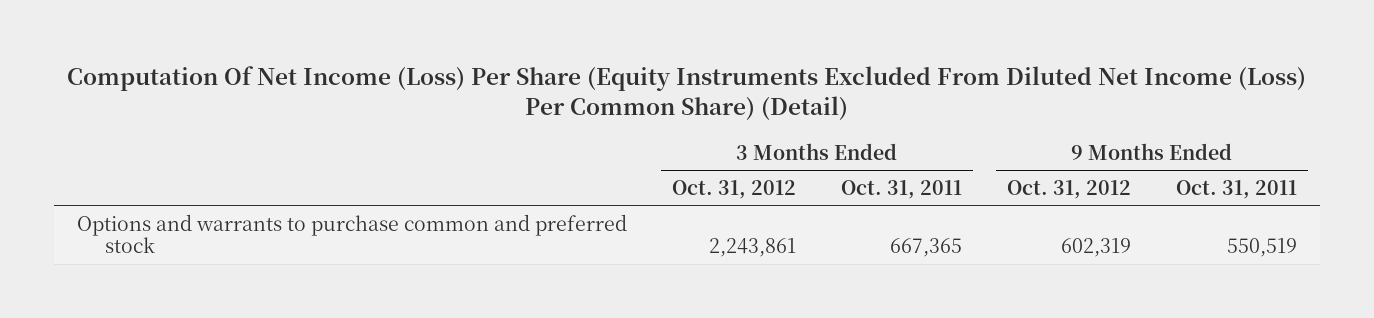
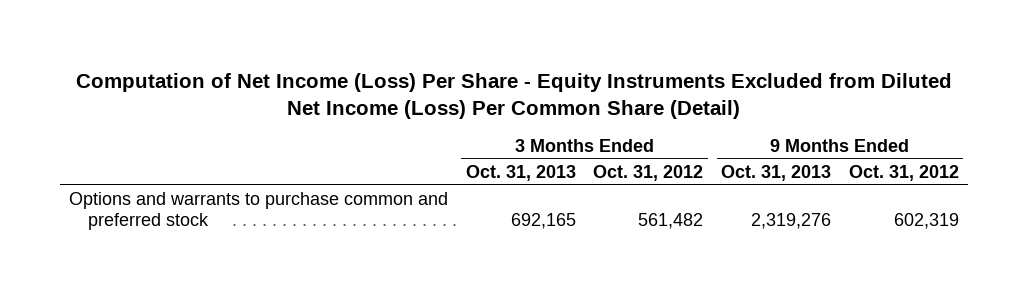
[67,65,1307,121] Computation Of Net Income (Loss) Per Share (Equity Instruments Excluded From Diluted Net Income (Loss) Per Common Share) (Detail) -> [75,72,952,120] Computation of Net Income (Loss) Per Share - Equity Instruments Excluded from Diluted Net Income (Loss) Per Common Share (Detail)
[841,179,963,199] Oct. 31, 2011 -> none
[1176,179,1298,199] Oct. 31, 2011 -> none
none -> [465,164,576,181] Oct. 31, 2013
none -> [721,164,832,181] Oct. 31, 2013
[709,238,797,258] 2,243,861 -> [638,212,704,229] 561,482

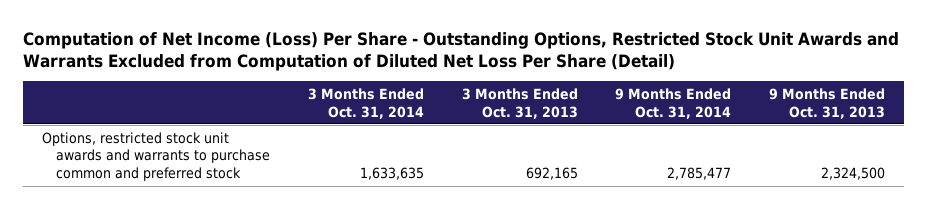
[75,72,952,120] Computation of Net Income (Loss) Per Share - Equity Instruments Excluded from Diluted Net Income (Loss) Per Common Share (Detail) -> [22,31,899,71] Computation of Net Income (Loss) Per Share - Outstanding Options, Restricted Stock Unit Awards and Warrants Excluded from Computation of Diluted Net Loss Per Share (Detail)
[593,164,704,181] Oct. 31, 2012 -> none
[848,164,959,181] Oct. 31, 2012 -> none
none -> [307,87,424,119] 3 Months Ended Oct. 31, 2014
none -> [615,87,732,119] 9 Months Ended Oct. 31, 2014
[68,192,448,230] Options and warrants to purchase common and preferred stock -> [41,131,270,182] Options, restricted stock unit awards and warrants to purchase common and preferred stock
[751,212,832,229] 2,319,276 -> [821,167,886,181] 2,324,500

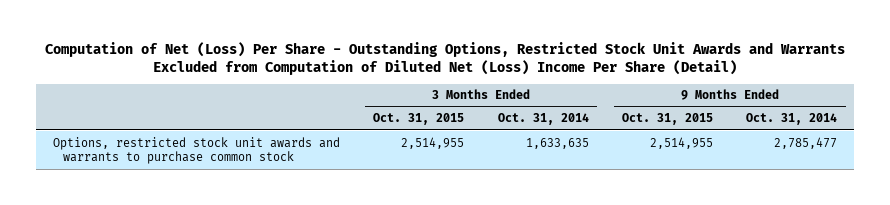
[22,31,899,71] Computation of Net Income (Loss) Per Share - Outstanding Options, Restricted Stock Unit Awards and Warrants Excluded from Computation of Diluted Net Loss Per Share (Detail) -> [45,42,846,76] Computation of Net (Loss) Per Share - Outstanding Options, Restricted Stock Unit Awards and Warrants Excluded from Computation of Diluted Net (Loss) Income Per Share (Detail)
[461,87,578,119] 3 Months Ended Oct. 31, 2013 -> none
[769,87,886,119] 9 Months Ended Oct. 31, 2013 -> none
none -> [373,113,465,126] Oct. 31, 2015
none -> [621,113,713,126] Oct. 31, 2015
[41,131,270,182] Options, restricted stock unit awards and warrants to purchase common and preferred stock -> [52,136,340,165] Options, restricted stock unit awards and warrants to purchase common stock

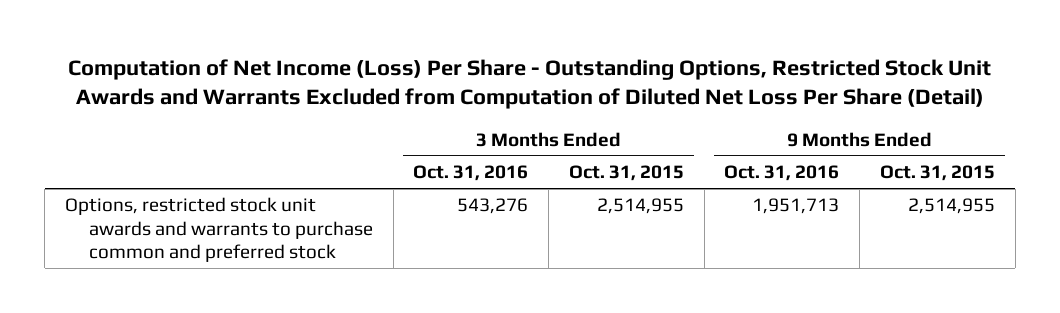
[45,42,846,76] Computation of Net (Loss) Per Share - Outstanding Options, Restricted Stock Unit Awards and Warrants Excluded from Computation of Diluted Net (Loss) Income Per Share (Detail) -> [67,58,991,110] Computation of Net Income (Loss) Per Share - Outstanding Options, Restricted Stock Unit Awards and Warrants Excluded from Computation of Diluted Net Loss Per Share (Detail)
[497,113,589,126] Oct. 31, 2014 -> none
[746,113,838,126] Oct. 31, 2014 -> none
none -> [413,165,529,182] Oct. 31, 2016
none -> [724,165,840,182] Oct. 31, 2016
[52,136,340,165] Options, restricted stock unit awards and warrants to purchase common stock -> [64,197,373,262] Options, restricted stock unit awards and warrants to purchase common and preferred stock

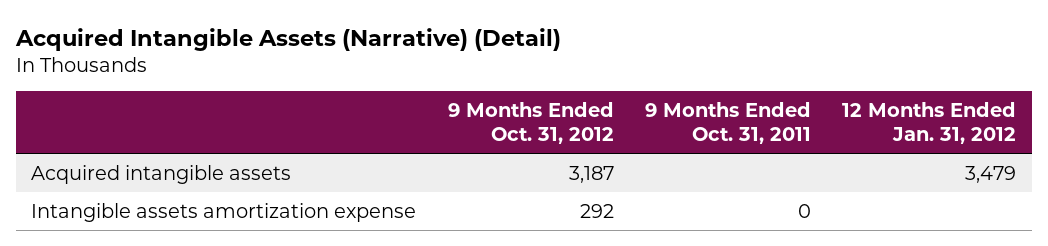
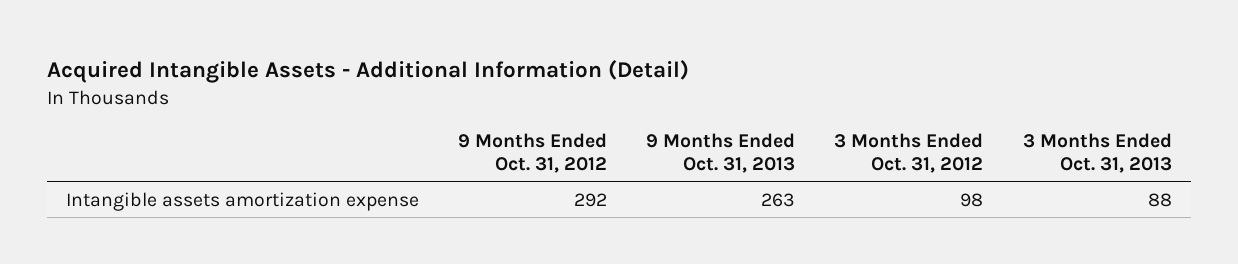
[14,27,561,51] Acquired Intangible Assets (Narrative) (Detail) -> [46,60,689,84] Acquired Intangible Assets - Additional Information (Detail)
[645,101,812,145] 9 Months Ended Oct. 31, 2011 -> none
[842,101,1017,145] 12 Months Ended Jan. 31, 2012 -> none
none -> [646,133,796,173] 9 Months Ended Oct. 31, 2013
none -> [834,133,984,173] 3 Months Ended Oct. 31, 2012
none -> [1022,133,1172,173] 3 Months Ended Oct. 31, 2013
[31,164,292,184] Acquired intangible assets -> none

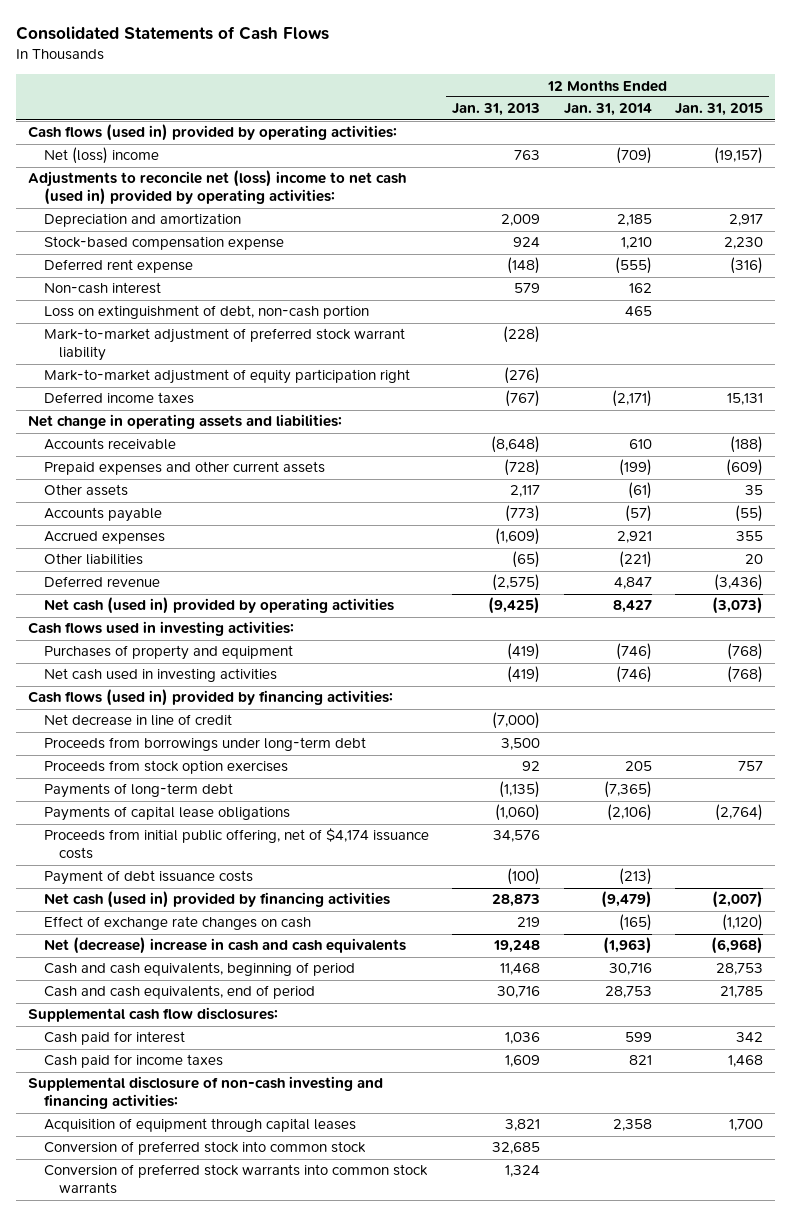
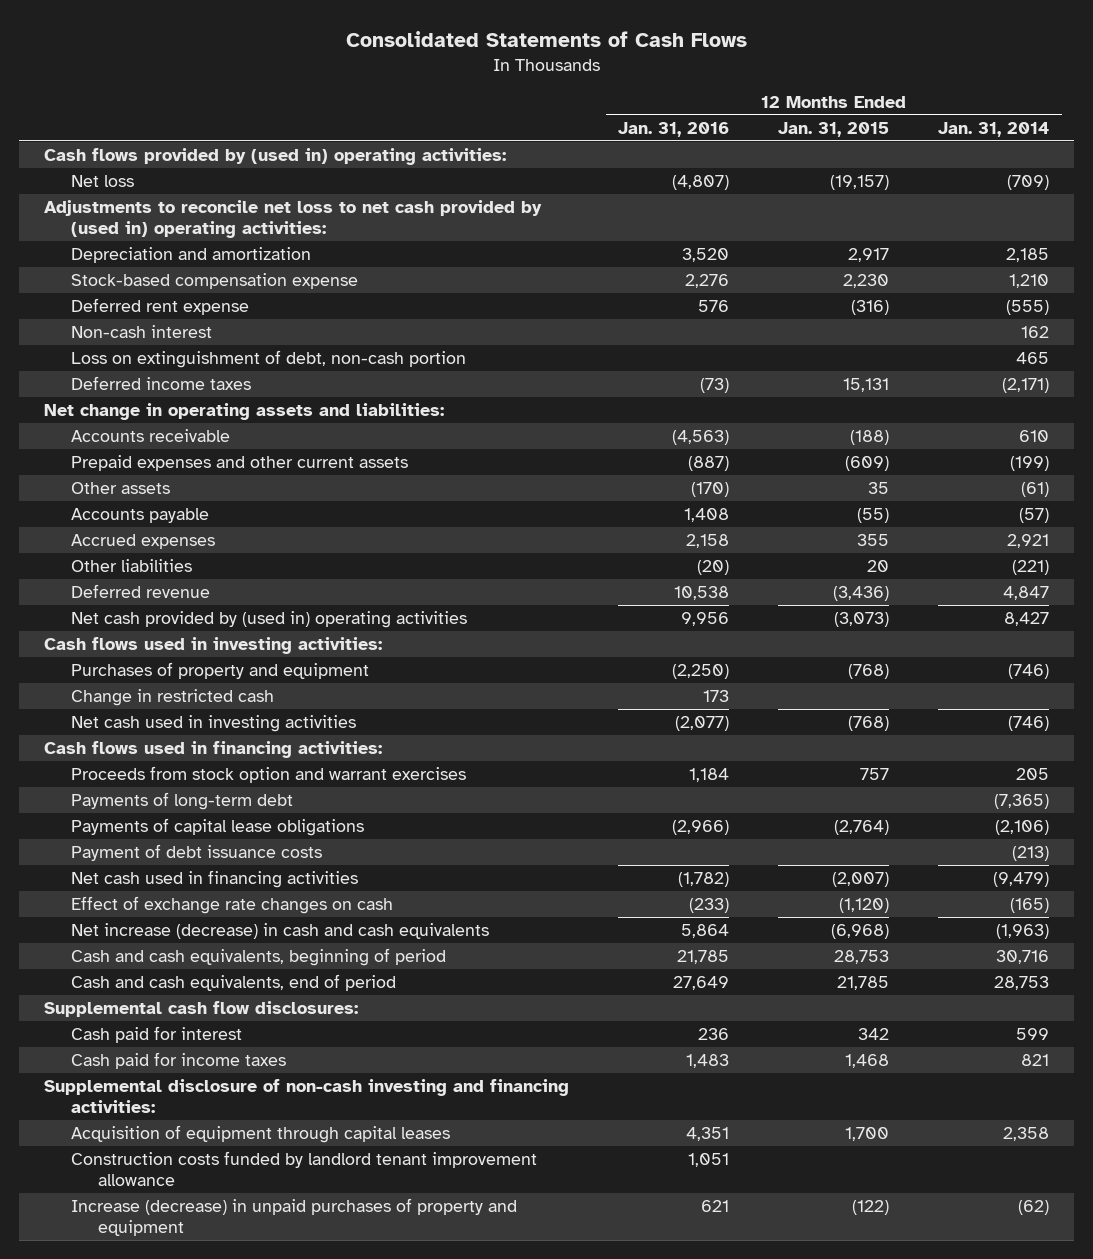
[452,103,541,117] Jan. 31, 2013 -> none
none -> [618,121,730,137] Jan. 31, 2016
[27,124,397,142] Cash flows (used in) provided by operating activities: -> [43,148,506,166] Cash flows provided by (used in) operating activities:
[43,147,159,165] Net (loss) income -> [70,175,134,188] Net loss
[27,170,406,206] Adjustments to reconcile net (loss) income to net cash (used in) provided by operating activities: -> [43,200,542,238] Adjustments to reconcile net loss to net cash provided by (used in) operating activities:
[43,328,405,362] Mark-to-market adjustment of preferred stock warrant liability -> none
[43,369,410,385] Mark-to-market adjustment of equity participation right -> none
[43,597,394,615] Net cash (used in) provided by operating activities -> [70,611,467,629] Net cash provided by (used in) operating activities
none -> [70,689,274,707] Change in restricted cash
[43,714,232,727] Net decrease in line of credit -> none
[43,737,366,752] Proceeds from borrowings under long-term debt -> none
[27,689,393,707] Cash flows (used in) provided by financing activities: -> [43,741,382,759] Cash flows used in financing activities:
[43,760,288,775] Proceeds from stock option exercises -> [70,766,466,784] Proceeds from stock option and warrant exercises
[43,828,429,860] Proceeds from initial public offering, net of $4,174 issuance costs -> none
[43,891,390,909] Net cash (used in) provided by financing activities -> [70,870,358,889] Net cash used in financing activities
[43,937,406,955] Net (decrease) increase in cash and cash equivalents -> [70,923,489,940] Net increase (decrease) in cash and cash equivalents
[43,1141,366,1156] Conversion of preferred stock into common stock -> none
[43,1164,428,1195] Conversion of preferred stock warrants into common stock warrants -> none
none -> [70,1151,537,1186] Construction costs funded by landlord tenant improvement allowance
none -> [70,1198,517,1236] Increase (decrease) in unpaid purchases of property and equipment

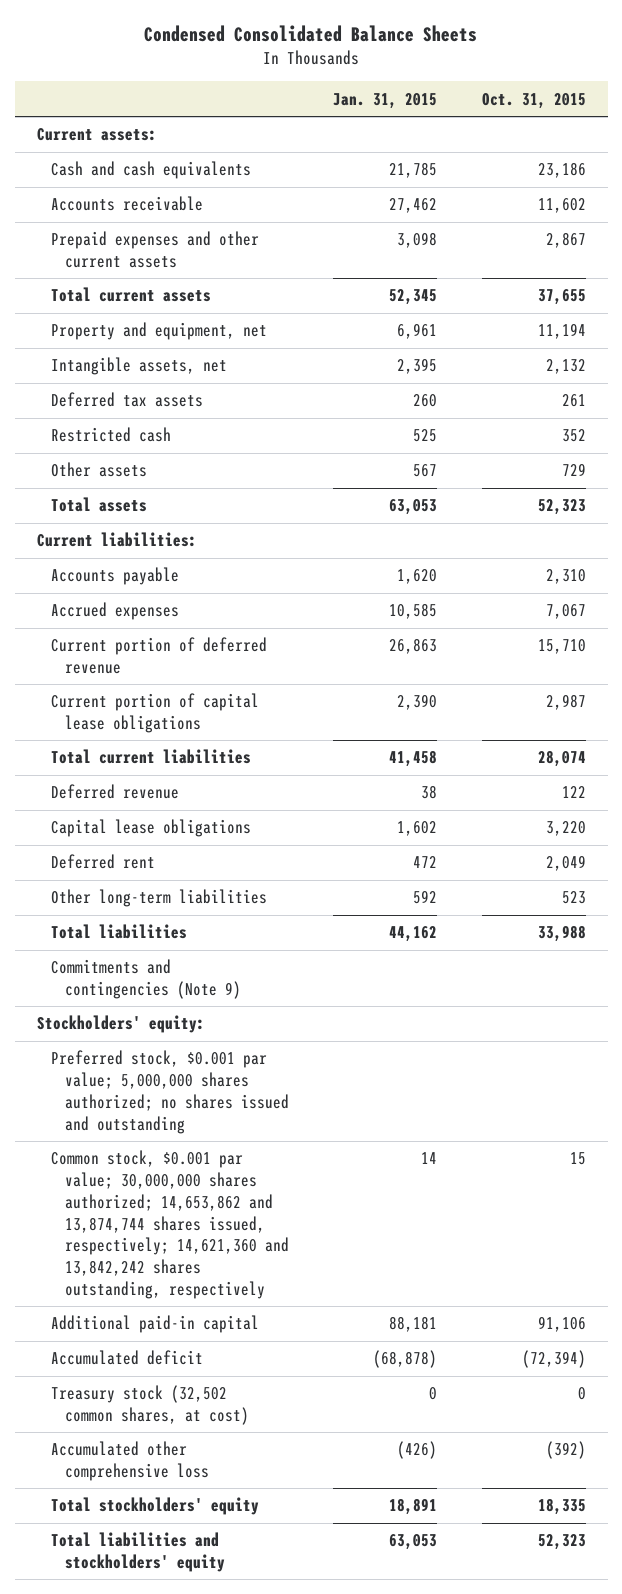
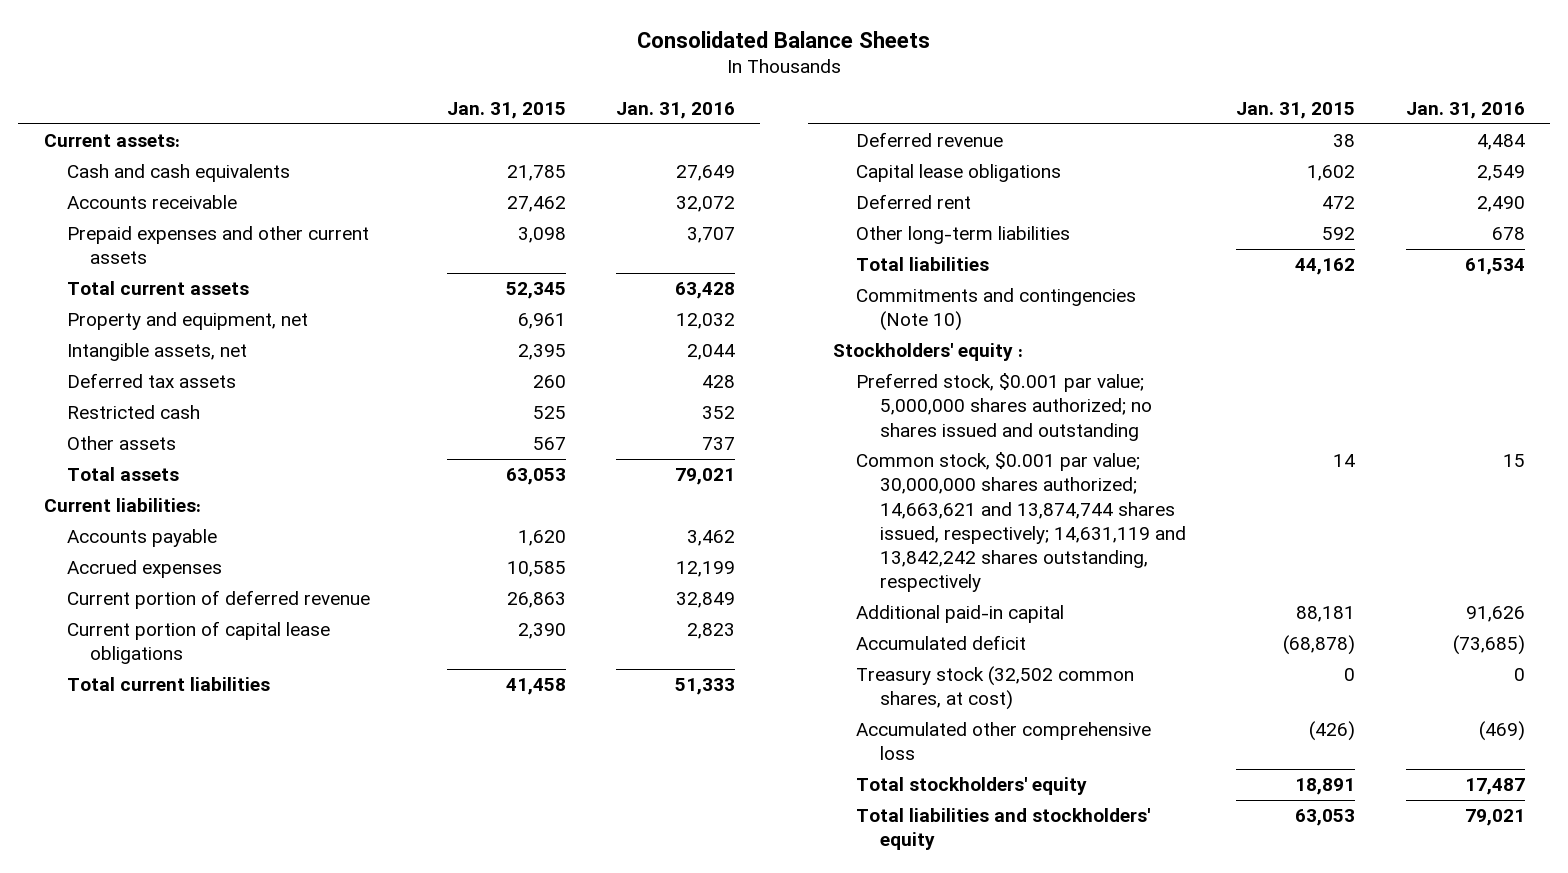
[144,25,478,43] Condensed Consolidated Balance Sheets -> [637,30,931,48] Consolidated Balance Sheets
[481,92,586,109] Oct. 31, 2015 -> none
none -> [616,101,736,119] Jan. 31, 2016
[51,959,242,1000] Commitments and contingencies (Note 9) -> [856,288,1137,332] Commitments and contingencies (Note 10)
[36,1015,205,1034] Stockholders' equity: -> [833,343,1024,362] Stockholders' equity :
[51,1150,290,1299] Common stock, $0.001 par value; 30,000,000 shares authorized; 14,653,862 and 13,874,744 shares issued, respectively; 14,621,360 and 13,842,242 shares outstanding, respectively -> [856,452,1186,592] Common stock, $0.001 par value; 30,000,000 shares authorized; 14,663,621 and 13,874,744 shares issued, respectively; 14,631,119 and 13,842,242 shares outstanding, respectively

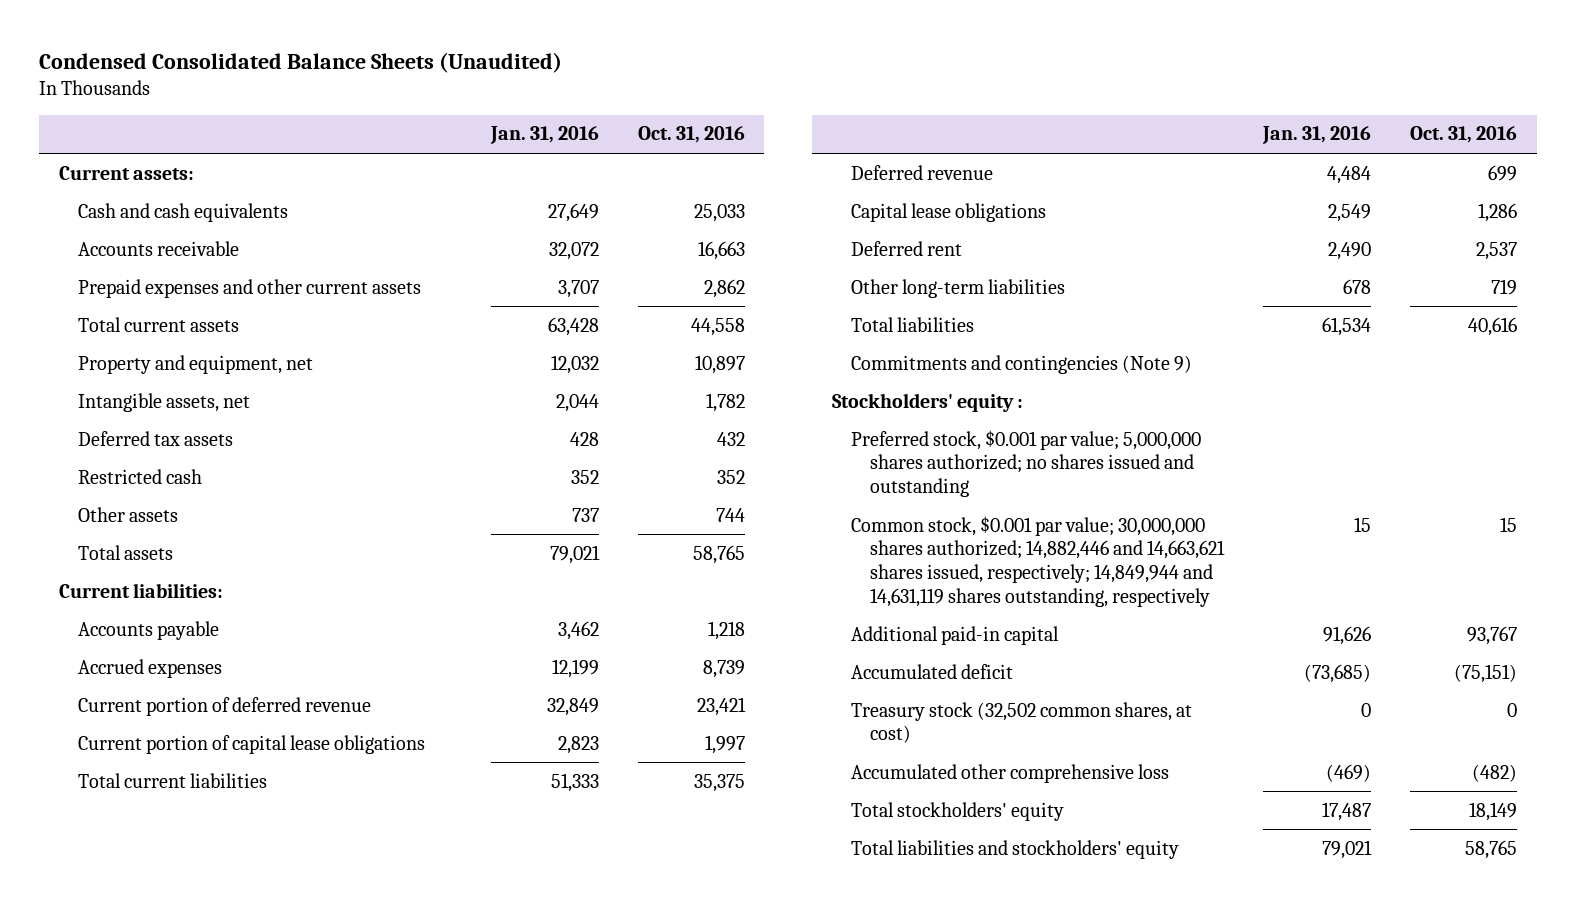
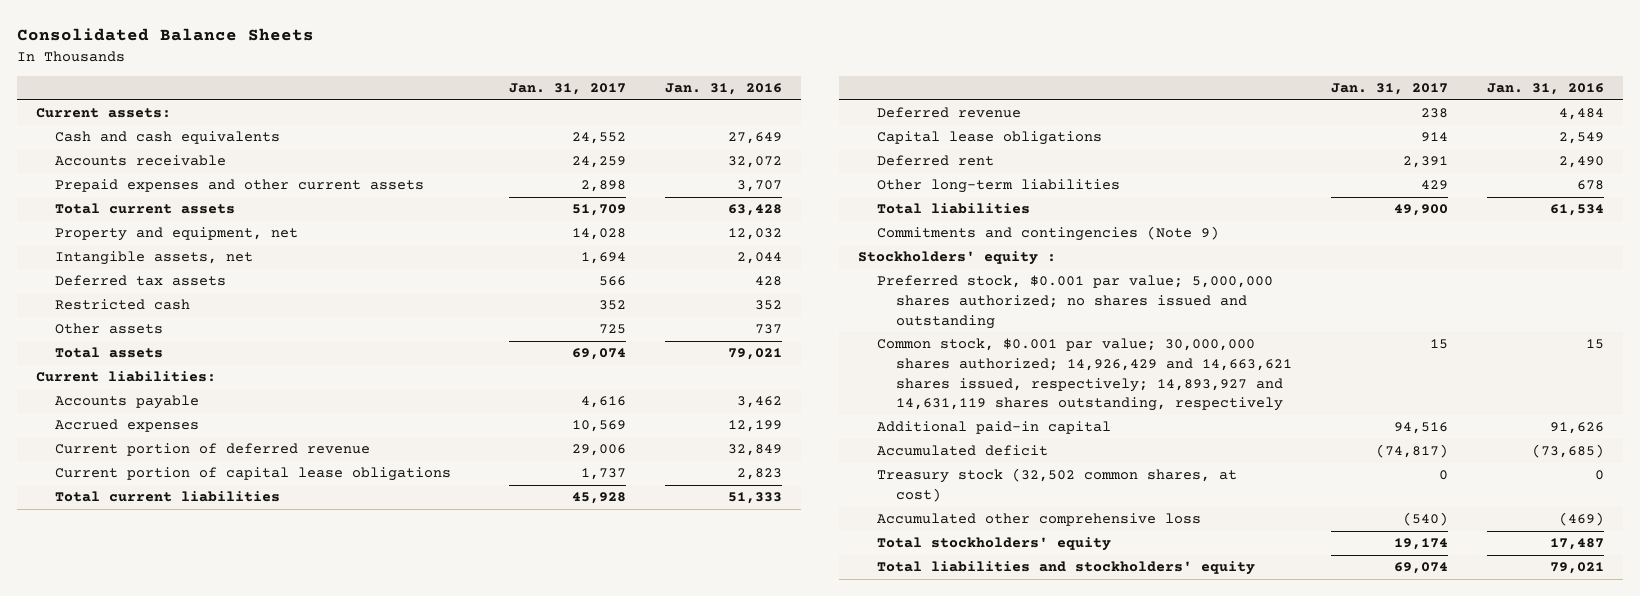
[39,52,563,74] Condensed Consolidated Balance Sheets (Unaudited) -> [16,28,314,42] Consolidated Balance Sheets
[637,126,745,144] Oct. 31, 2016 -> none
none -> [508,83,626,96] Jan. 31, 2017
[850,515,1226,607] Common stock, $0.001 par value; 30,000,000 shares authorized; 14,882,446 and 14,663,621 shares issued, respectively; 14,849,944 and 14,631,119 shares outstanding, respectively -> [877,338,1293,412] Common stock, $0.001 par value; 30,000,000 shares authorized; 14,926,429 and 14,663,621 shares issued, respectively; 14,893,927 and 14,631,119 shares outstanding, respectively

